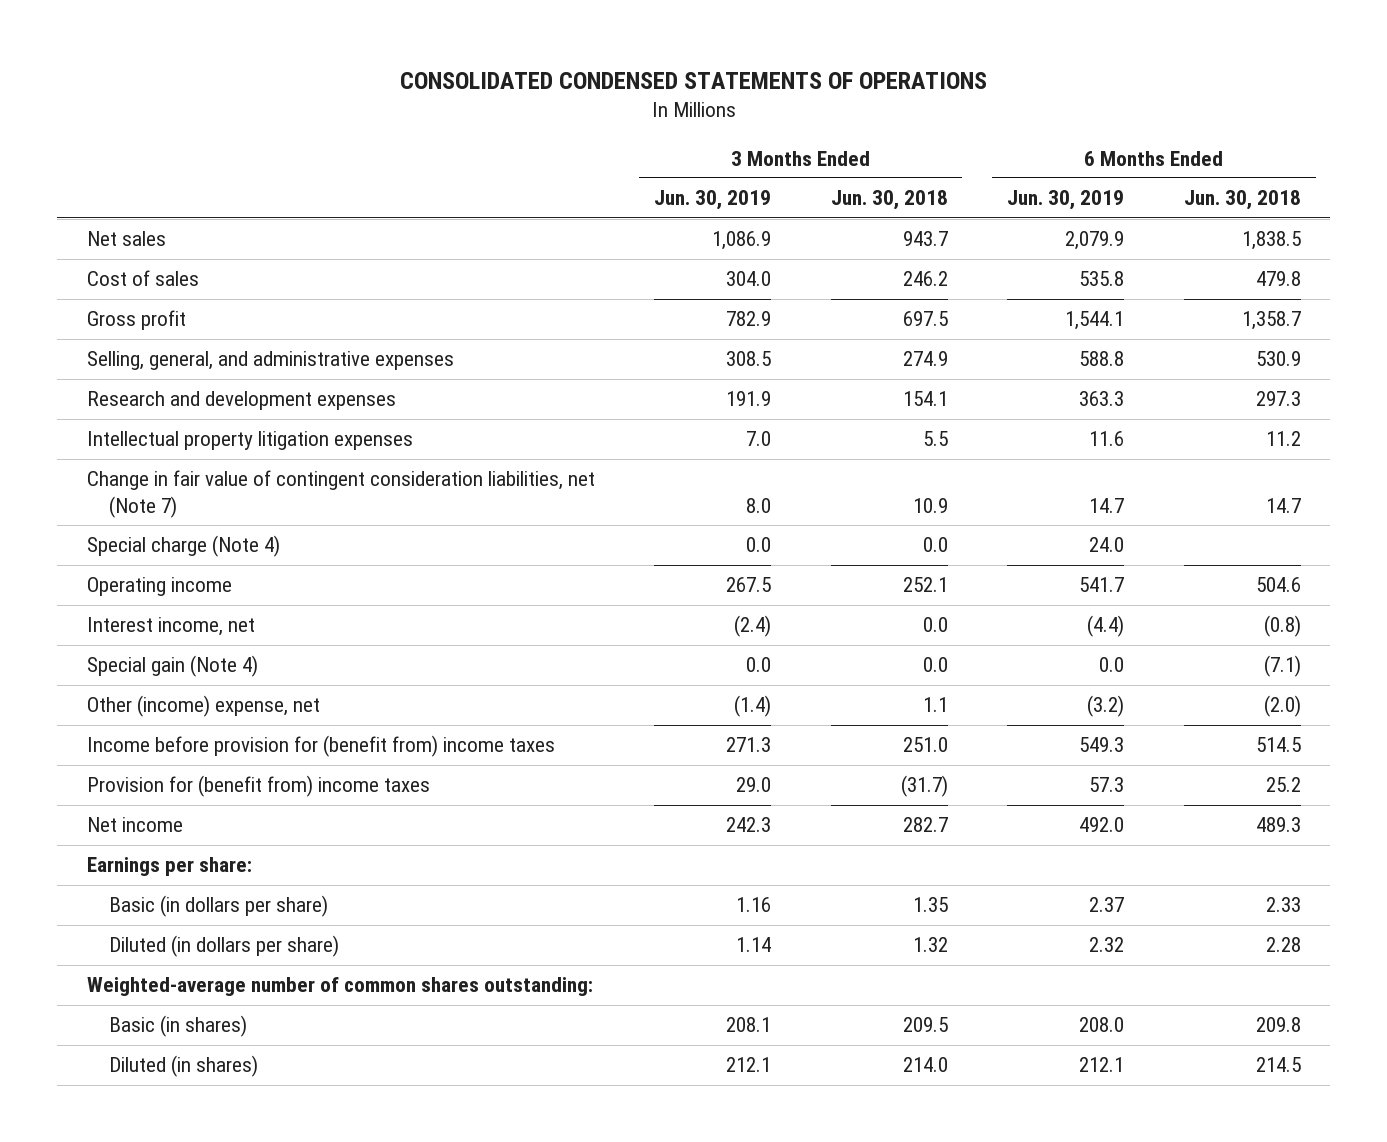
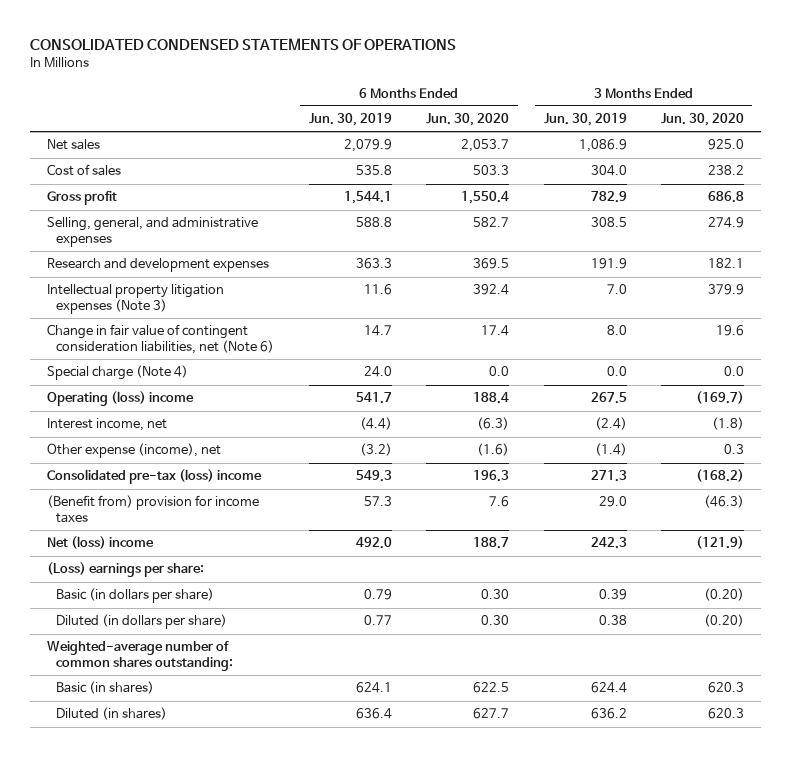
[830,190,948,211] Jun. 30, 2018 -> none
[1183,190,1301,211] Jun. 30, 2018 -> none
none -> [426,113,510,127] Jun. 30, 2020
none -> [660,113,744,127] Jun. 30, 2020
[86,431,413,451] Intellectual property litigation expenses -> [47,284,225,315] Intellectual property litigation expenses (Note 3)
[86,470,595,518] Change in fair value of contingent consideration liabilities, net (Note 7) -> [47,324,275,355] Change in fair value of contingent consideration liabilities, net (Note 6)
[86,577,232,597] Operating income -> [47,391,195,407] Operating (loss) income
[86,655,258,678] Special gain (Note 4) -> none
[86,695,320,718] Other (income) expense, net -> [47,443,222,459] Other expense (income), net
[86,735,555,758] Income before provision for (benefit from) income taxes -> [47,469,263,485] Consolidated pre-tax (loss) income
[86,775,430,798] Provision for (benefit from) income taxes -> [47,495,260,524] (Benefit from) provision for income taxes
[86,817,183,833] Net income -> [47,536,155,550] Net (loss) income
[86,857,252,877] Earnings per share: -> [47,562,205,578] (Loss) earnings per share:
[736,897,772,913] 1.16 -> [598,589,627,601] 0.39
[1089,897,1125,913] 2.37 -> [363,589,392,601] 0.79
[736,937,772,953] 1.14 -> [598,615,627,626] 0.38
[1089,937,1125,953] 2.32 -> [363,615,392,626] 0.77
[726,1017,772,1033] 208.1 -> [590,682,627,694] 624.4
[1079,1017,1125,1033] 208.0 -> [355,682,392,694] 624.1
[726,1057,772,1073] 212.1 -> [590,708,627,720] 636.2
[1079,1057,1125,1073] 212.1 -> [355,708,392,720] 636.4

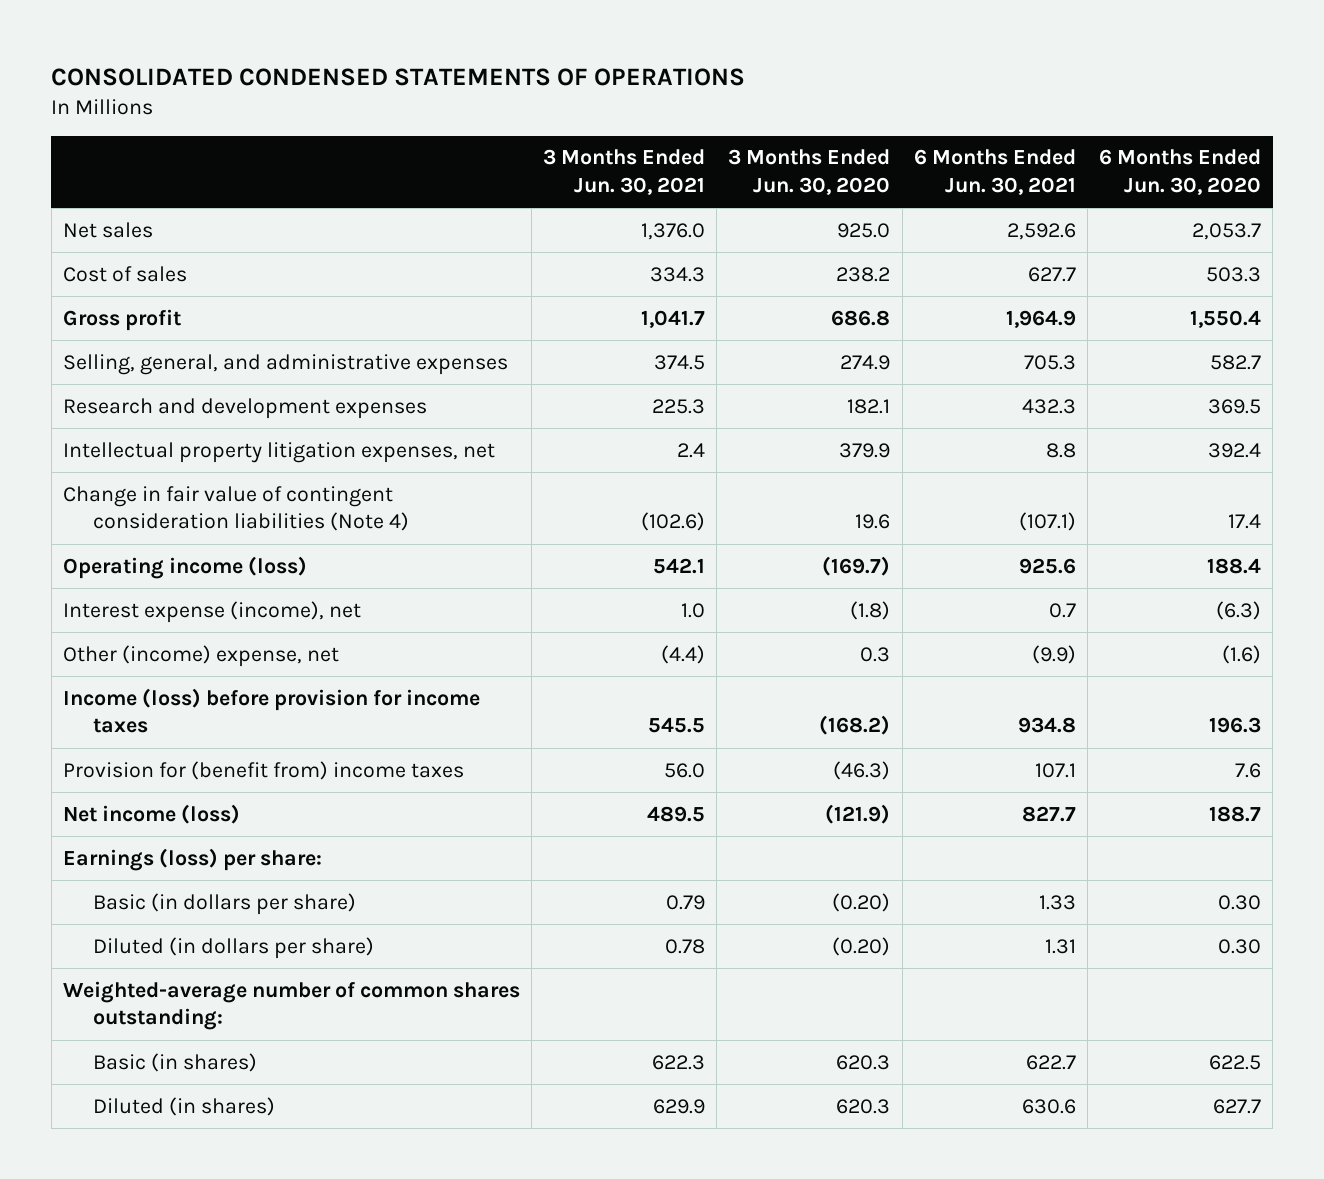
[308,113,392,127] Jun. 30, 2019 -> none
[543,113,627,127] Jun. 30, 2019 -> none
none -> [543,149,706,196] 3 Months Ended Jun. 30, 2021
none -> [913,149,1076,196] 6 Months Ended Jun. 30, 2021
[47,365,189,381] Special charge (Note 4) -> none
[47,284,225,315] Intellectual property litigation expenses (Note 3) -> [62,441,495,463] Intellectual property litigation expenses, net
[47,324,275,355] Change in fair value of contingent consideration liabilities, net (Note 6) -> [62,485,410,532] Change in fair value of contingent consideration liabilities (Note 4)
[47,391,195,407] Operating (loss) income -> [62,555,307,579] Operating income (loss)
[47,418,168,432] Interest income, net -> [62,600,361,623] Interest expense (income), net
[47,443,222,459] Other expense (income), net -> [62,644,339,667] Other (income) expense, net
[47,469,263,485] Consolidated pre-tax (loss) income -> [62,687,480,734] Income (loss) before provision for income taxes
[47,495,260,524] (Benefit from) provision for income taxes -> [62,760,464,780] Provision for (benefit from) income taxes
[47,536,155,550] Net (loss) income -> [62,803,240,824] Net income (loss)
[47,562,205,578] (Loss) earnings per share: -> [62,847,322,871] Earnings (loss) per share:

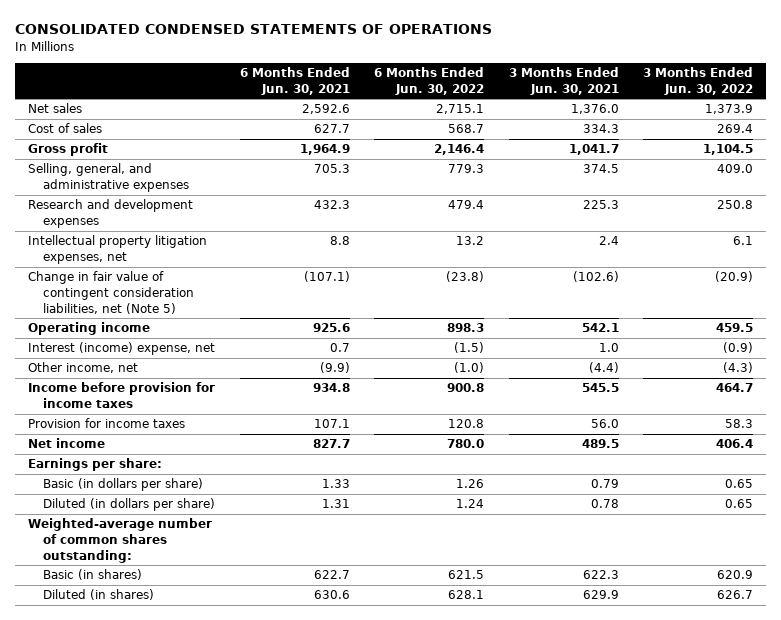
[728,149,891,196] 3 Months Ended Jun. 30, 2020 -> none
[1099,149,1262,196] 6 Months Ended Jun. 30, 2020 -> none
none -> [374,67,485,95] 6 Months Ended Jun. 30, 2022
none -> [643,67,754,95] 3 Months Ended Jun. 30, 2022
[62,485,410,532] Change in fair value of contingent consideration liabilities (Note 4) -> [27,271,195,314] Change in fair value of contingent consideration liabilities, net (Note 5)
[62,555,307,579] Operating income (loss) -> [27,322,150,336] Operating income
[62,600,361,623] Interest expense (income), net -> [27,342,215,356] Interest (income) expense, net
[62,644,339,667] Other (income) expense, net -> [27,362,138,374] Other income, net
[62,687,480,734] Income (loss) before provision for income taxes -> [27,382,215,409] Income before provision for income taxes
[62,760,464,780] Provision for (benefit from) income taxes -> [27,418,185,429] Provision for income taxes
[62,803,240,824] Net income (loss) -> [27,438,105,449] Net income
[62,847,322,871] Earnings (loss) per share: -> [27,458,162,472] Earnings per share:

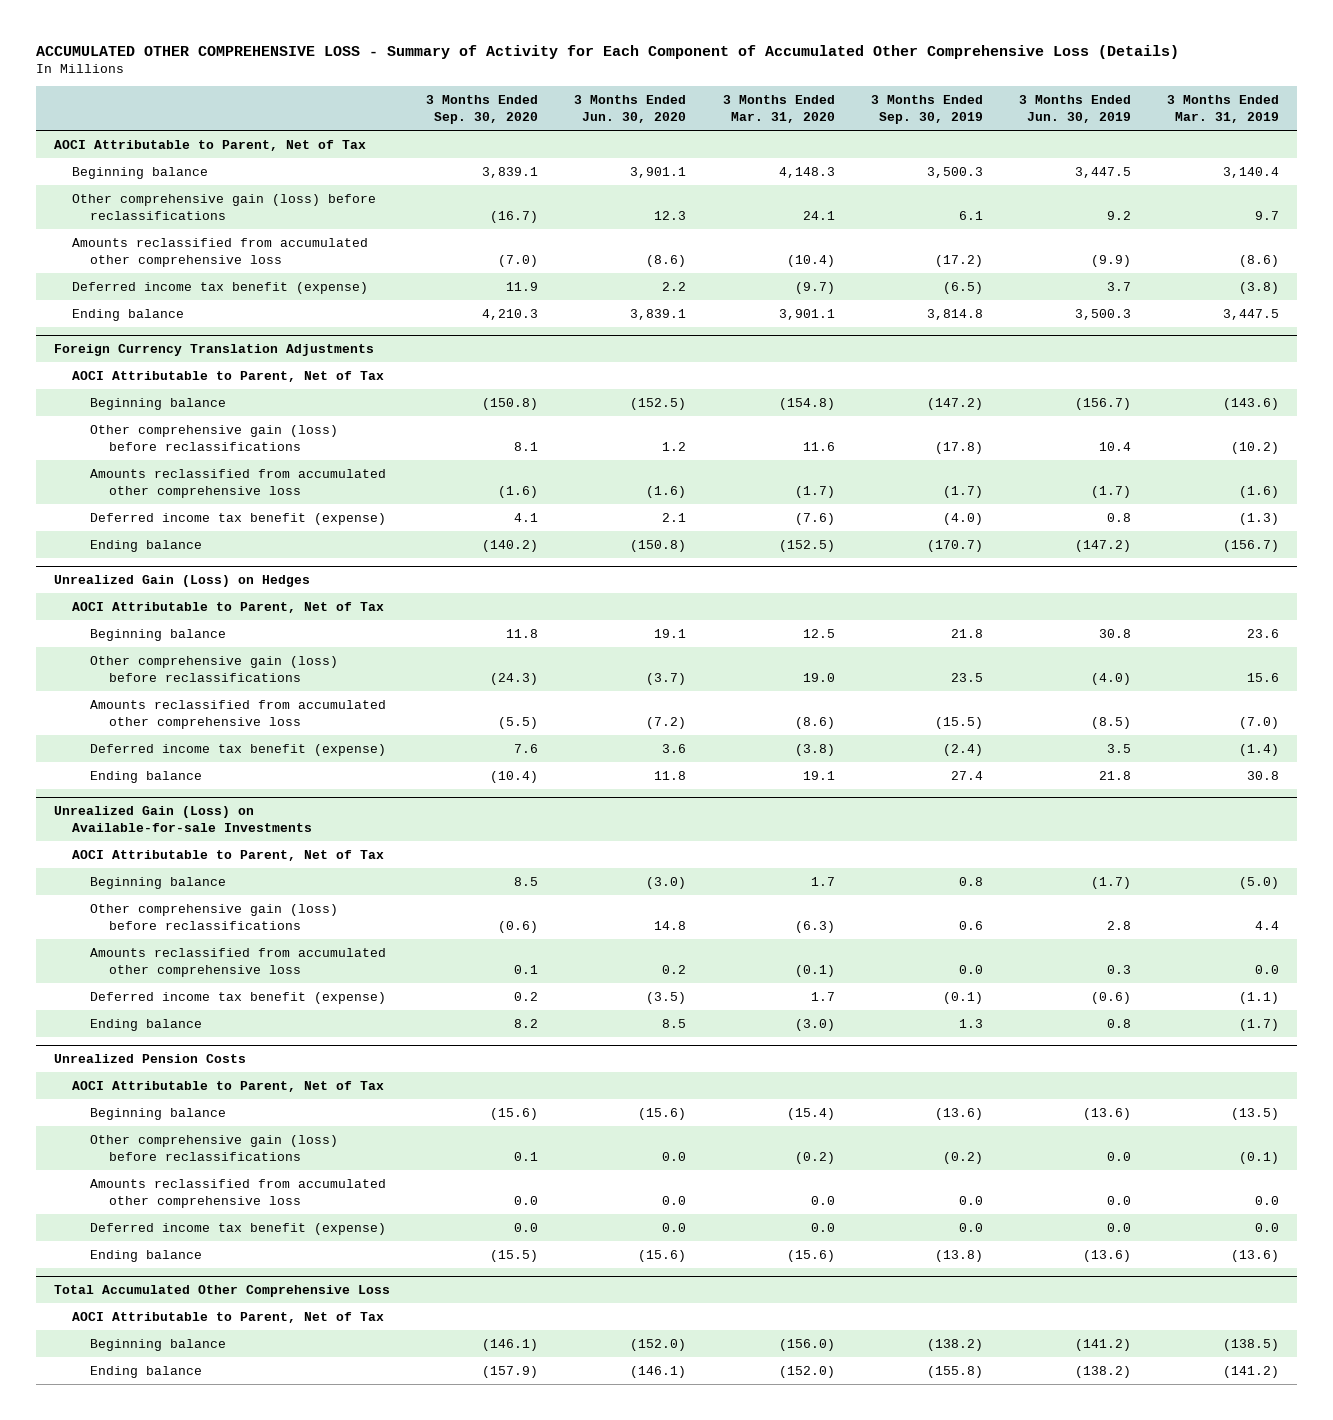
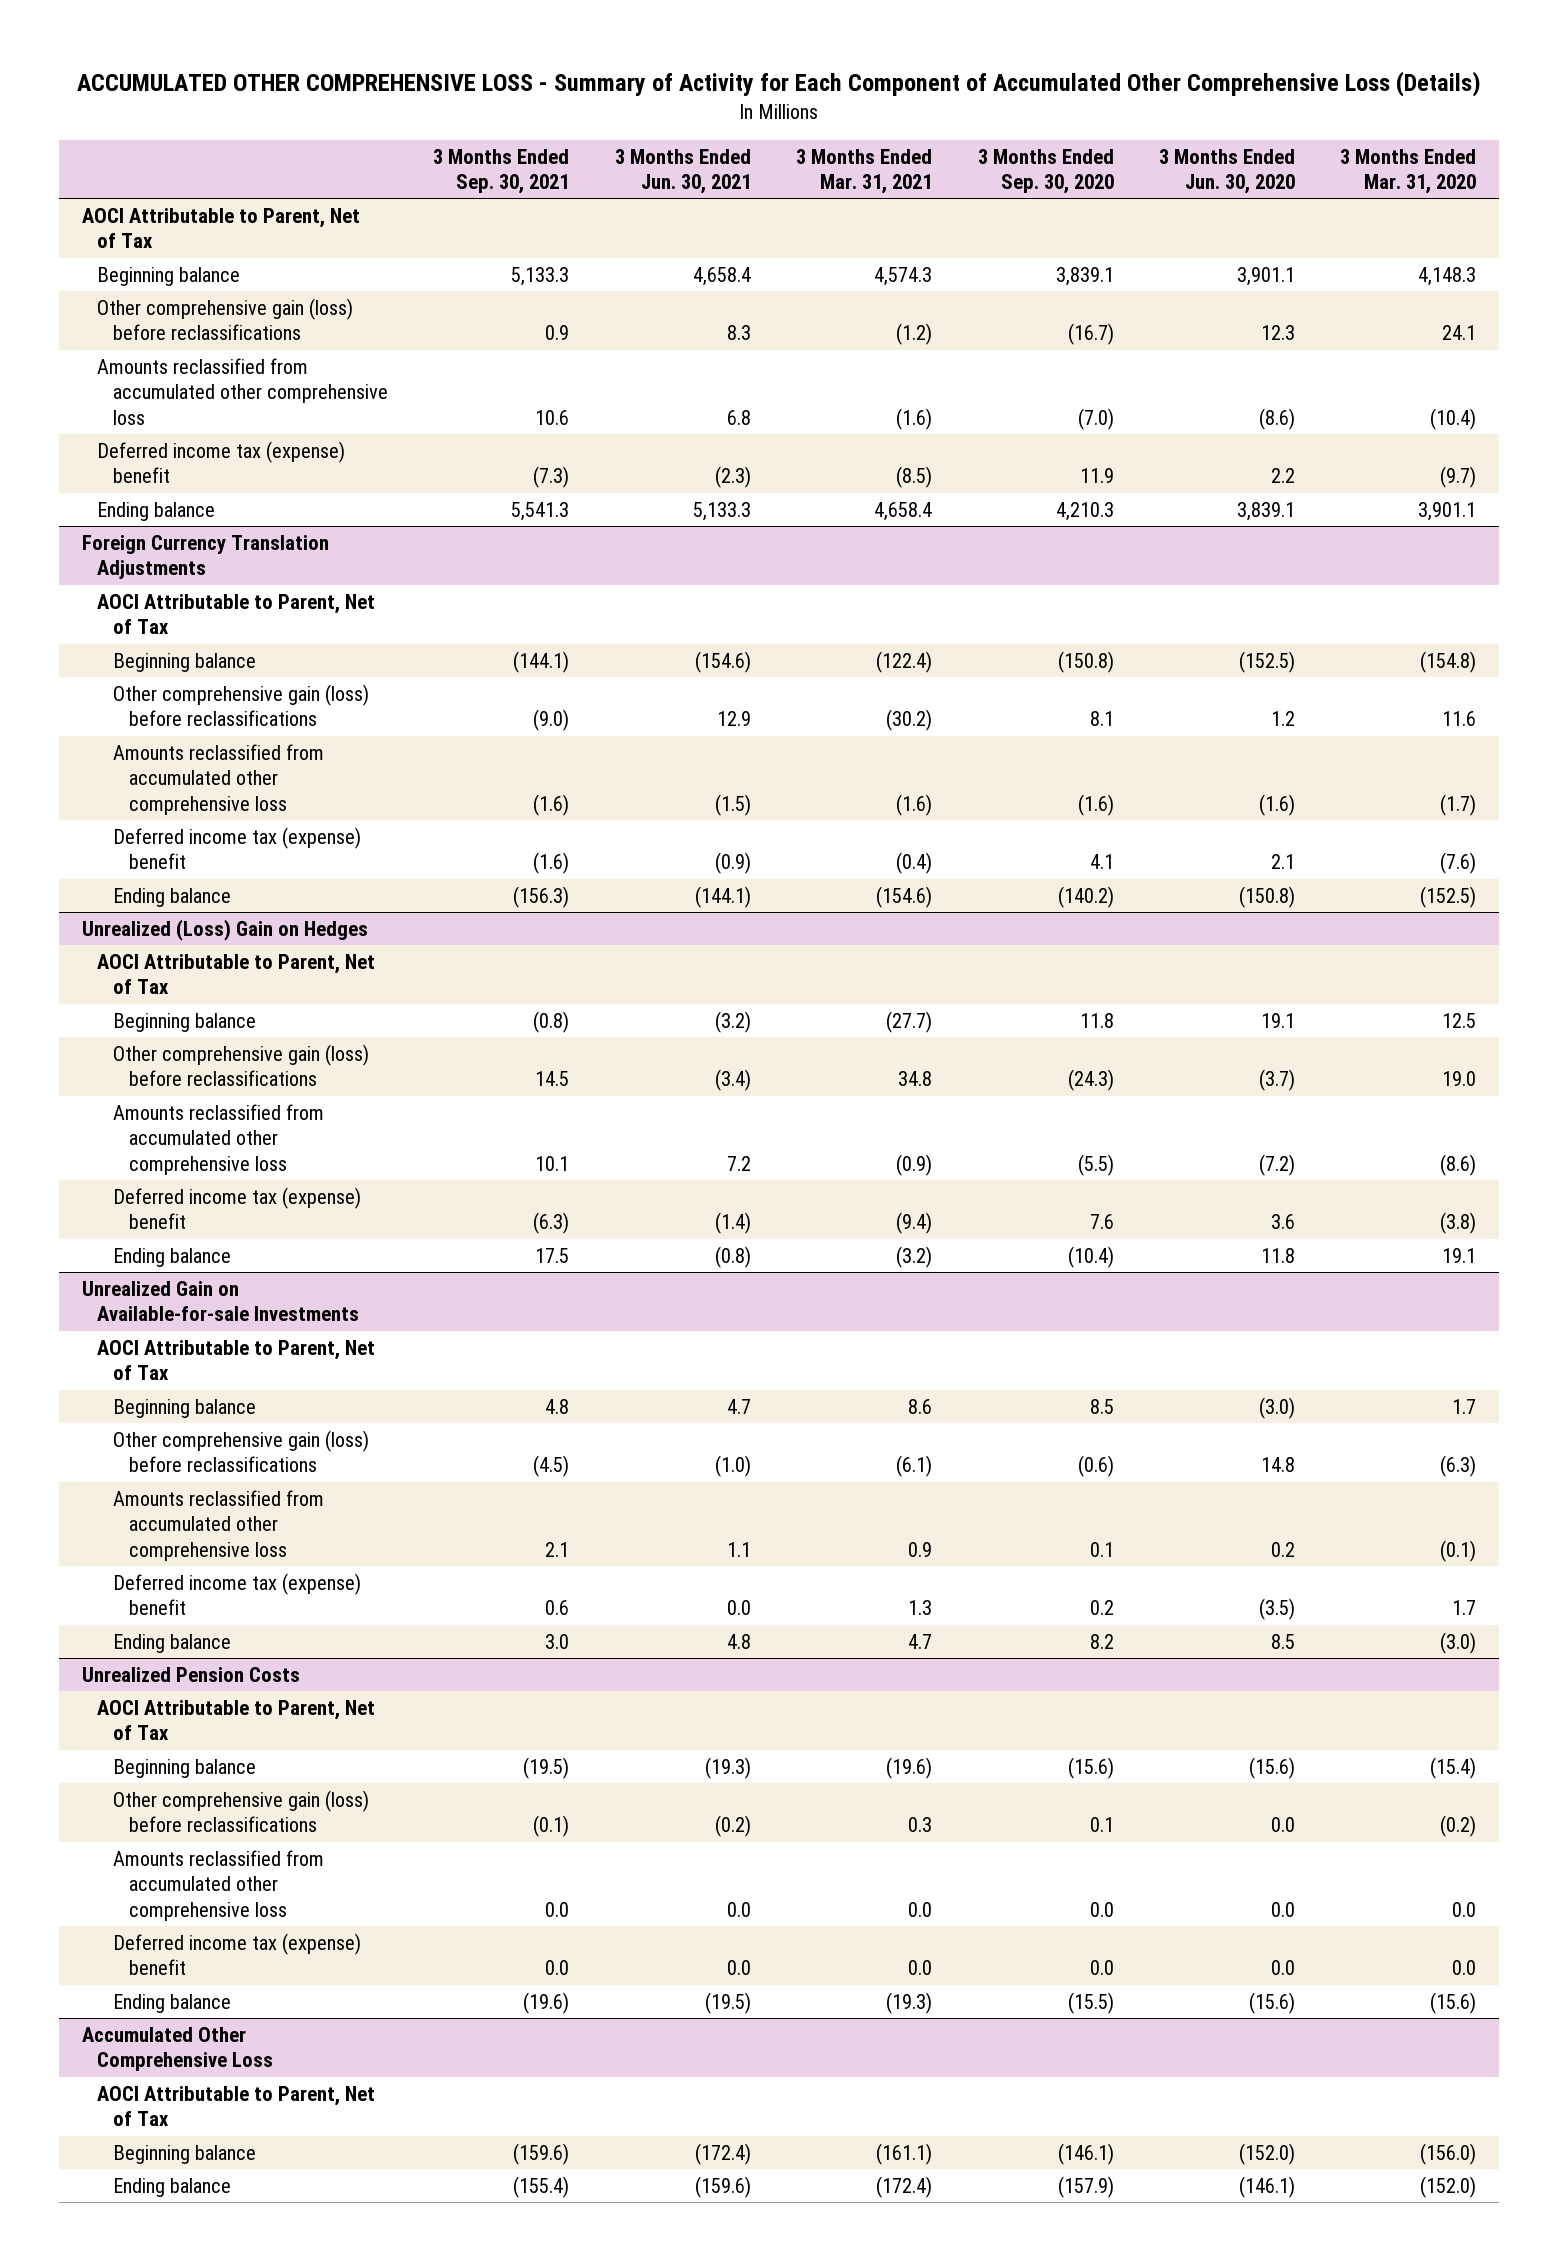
[870,95,983,124] 3 Months Ended Sep. 30, 2019 -> none
[1019,95,1132,123] 3 Months Ended Jun. 30, 2019 -> none
[1167,95,1280,123] 3 Months Ended Mar. 31, 2019 -> none
none -> [433,148,570,195] 3 Months Ended Sep. 30, 2021
none -> [614,148,751,195] 3 Months Ended Jun. 30, 2021
none -> [796,148,933,195] 3 Months Ended Mar. 31, 2021
[71,281,368,294] Deferred income tax benefit (expense) -> [97,440,346,484] Deferred income tax (expense) benefit
[90,512,387,525] Deferred income tax benefit (expense) -> [113,826,362,870] Deferred income tax (expense) benefit
[53,575,310,588] Unrealized Gain (Loss) on Hedges -> [81,918,368,941] Unrealized (Loss) Gain on Hedges
[90,743,387,756] Deferred income tax benefit (expense) -> [113,1186,362,1230] Deferred income tax (expense) benefit
[53,806,312,832] Unrealized Gain (Loss) on Available-for-sale Investments -> [81,1280,360,1322] Unrealized Gain on Available-for-sale Investments
[90,991,387,1004] Deferred income tax benefit (expense) -> [113,1572,362,1616] Deferred income tax (expense) benefit
[90,1222,387,1235] Deferred income tax benefit (expense) -> [113,1932,362,1976] Deferred income tax (expense) benefit
[53,1285,390,1298] Total Accumulated Other Comprehensive Loss -> [81,2026,274,2072] Accumulated Other Comprehensive Loss

